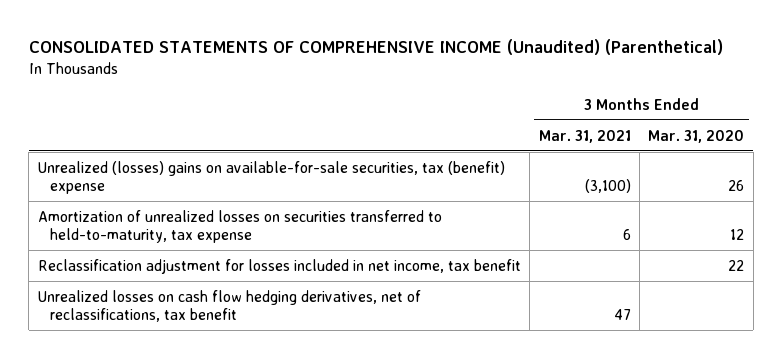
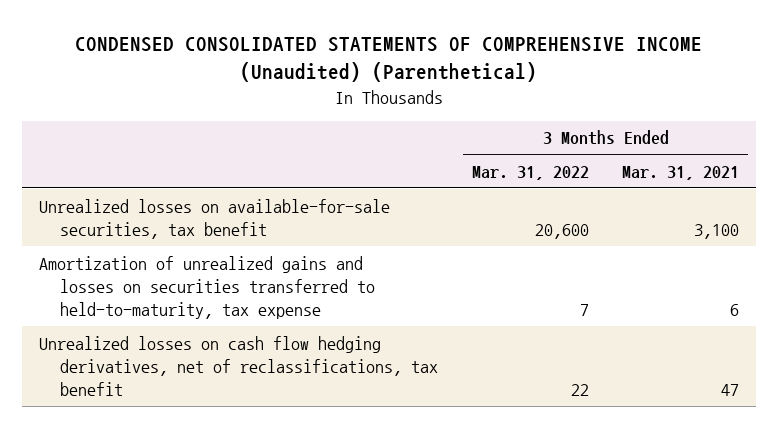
[28,38,723,55] CONSOLIDATED STATEMENTS OF COMPREHENSIVE INCOME (Unaudited) (Parenthetical) -> [74,37,702,83] CONDENSED CONSOLIDATED STATEMENTS OF COMPREHENSIVE INCOME (Unaudited) (Parenthetical)
[648,129,745,143] Mar. 31, 2020 -> none
none -> [471,165,589,180] Mar. 31, 2022
[37,258,521,274] Reclassification adjustment for losses included in net income, tax benefit -> none
[37,160,505,195] Unrealized (losses) gains on available-for-sale securities, tax (benefit) expense -> [38,198,390,239] Unrealized losses on available-for-sale securities, tax benefit
[584,179,631,194] (3,100) -> [694,223,740,239] 3,100
[37,209,442,244] Amortization of unrealized losses on securities transferred to held-to-maturity, tax expense -> [38,255,376,319] Amortization of unrealized gains and losses on securities transferred to held-to-maturity, tax expense

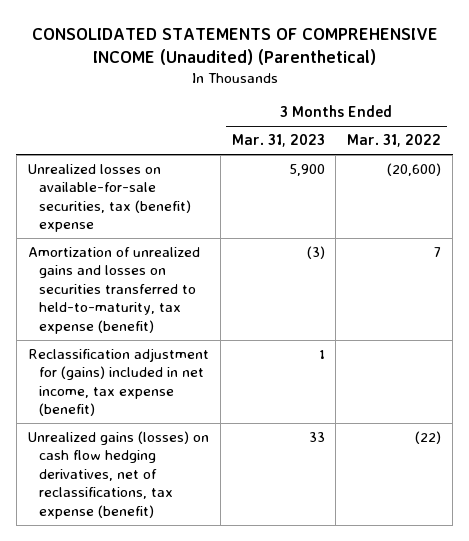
[74,37,702,83] CONDENSED CONSOLIDATED STATEMENTS OF COMPREHENSIVE INCOME (Unaudited) (Parenthetical) -> [31,27,438,65] CONSOLIDATED STATEMENTS OF COMPREHENSIVE INCOME (Unaudited) (Parenthetical)
[622,165,740,180] Mar. 31, 2021 -> none
none -> [231,134,325,148] Mar. 31, 2023
[38,198,390,239] Unrealized losses on available-for-sale securities, tax benefit -> [27,164,191,233] Unrealized losses on available-for-sale securities, tax (benefit) expense
[534,223,589,239] 20,600 -> [387,163,442,177] (20,600)
[38,255,376,319] Amortization of unrealized gains and losses on securities transferred to held-to-maturity, tax expense -> [27,247,200,334] Amortization of unrealized gains and losses on securities transferred to held-to-maturity, tax expense (benefit)
none -> [27,348,209,417] Reclassification adjustment for (gains) included in net income, tax expense (benefit)
[38,335,439,396] Unrealized losses on cash flow hedging derivatives, net of reclassifications, tax benefit -> [27,431,209,519] Unrealized gains (losses) on cash flow hedging derivatives, net of reclassifications, tax expense (benefit)
[570,383,589,396] 22 -> [415,431,442,445] (22)

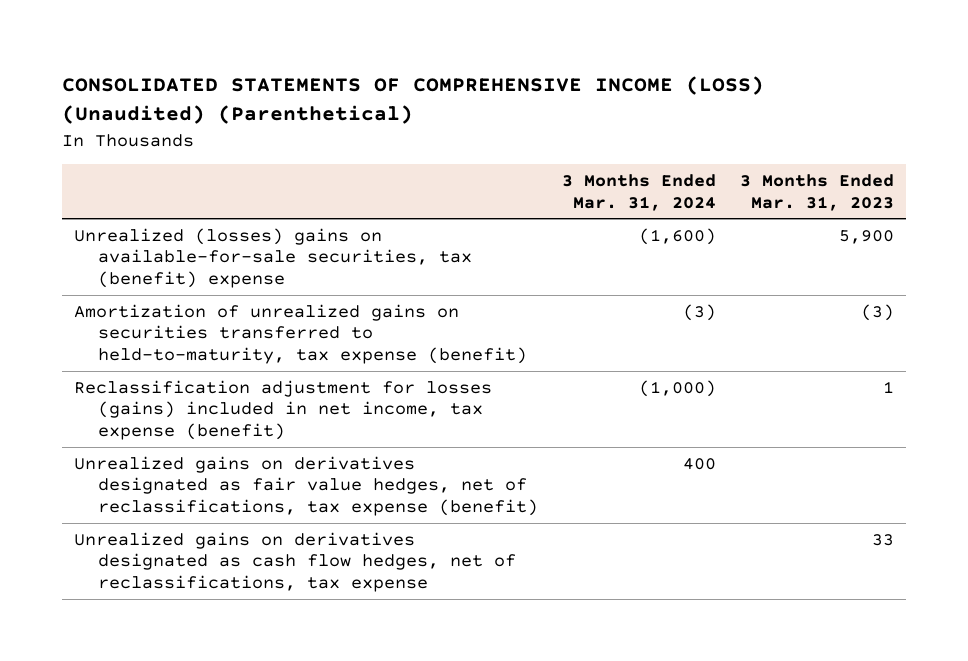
[31,27,438,65] CONSOLIDATED STATEMENTS OF COMPREHENSIVE INCOME (Unaudited) (Parenthetical) -> [62,76,765,125] CONSOLIDATED STATEMENTS OF COMPREHENSIVE INCOME (LOSS) (Unaudited) (Parenthetical)
[347,134,442,148] Mar. 31, 2022 -> none
none -> [561,173,716,211] 3 Months Ended Mar. 31, 2024
[27,164,191,233] Unrealized losses on available-for-sale securities, tax (benefit) expense -> [74,227,472,289] Unrealized (losses) gains on available-for-sale securities, tax (benefit) expense
[27,247,200,334] Amortization of unrealized gains and losses on securities transferred to held-to-maturity, tax expense (benefit) -> [74,303,527,365] Amortization of unrealized gains on securities transferred to held-to-maturity, tax expense (benefit)
[27,348,209,417] Reclassification adjustment for (gains) included in net income, tax expense (benefit) -> [74,379,493,441] Reclassification adjustment for losses (gains) included in net income, tax expense (benefit)
none -> [74,455,538,517] Unrealized gains on derivatives designated as fair value hedges, net of reclassifications, tax expense (benefit)
[27,431,209,519] Unrealized gains (losses) on cash flow hedging derivatives, net of reclassifications, tax expense (benefit) -> [74,531,516,593] Unrealized gains on derivatives designated as cash flow hedges, net of reclassifications, tax expense

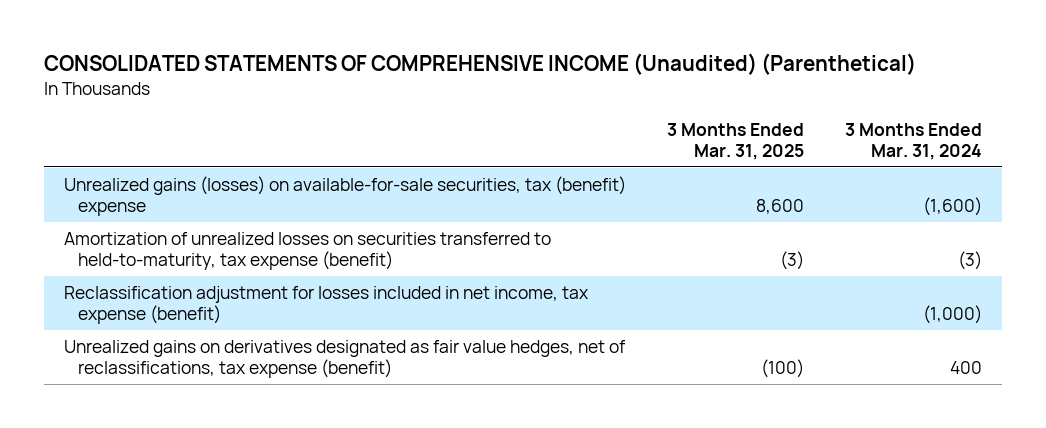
[62,76,765,125] CONSOLIDATED STATEMENTS OF COMPREHENSIVE INCOME (LOSS) (Unaudited) (Parenthetical) -> [43,53,916,76] CONSOLIDATED STATEMENTS OF COMPREHENSIVE INCOME (Unaudited) (Parenthetical)
[740,173,895,211] 3 Months Ended Mar. 31, 2023 -> none
none -> [667,122,805,160] 3 Months Ended Mar. 31, 2025
[74,227,472,289] Unrealized (losses) gains on available-for-sale securities, tax (benefit) expense -> [64,175,627,216] Unrealized gains (losses) on available-for-sale securities, tax (benefit) expense
[74,303,527,365] Amortization of unrealized gains on securities transferred to held-to-maturity, tax expense (benefit) -> [64,231,552,270] Amortization of unrealized losses on securities transferred to held-to-maturity, tax expense (benefit)
[74,379,493,441] Reclassification adjustment for losses (gains) included in net income, tax expense (benefit) -> [64,285,590,324] Reclassification adjustment for losses included in net income, tax expense (benefit)
[74,531,516,593] Unrealized gains on derivatives designated as cash flow hedges, net of reclassifications, tax expense -> none

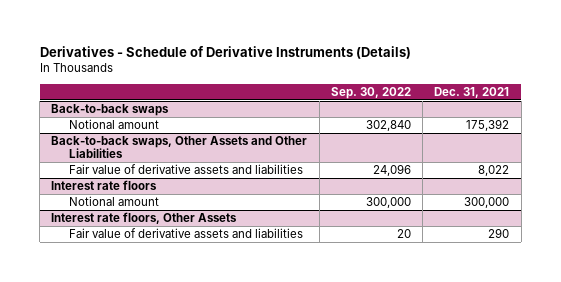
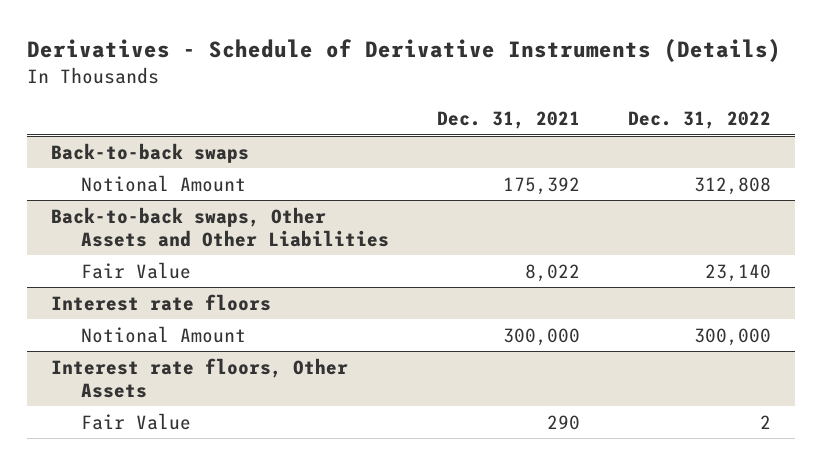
[330,86,411,99] Sep. 30, 2022 -> none
none -> [627,111,771,130] Dec. 31, 2022
[68,119,159,130] Notional amount -> [81,174,247,192] Notional Amount
[68,164,303,175] Fair value of derivative assets and liabilities -> [81,261,192,279] Fair Value
[68,196,159,207] Notional amount -> [81,325,247,343] Notional Amount
[68,228,303,239] Fair value of derivative assets and liabilities -> [81,412,192,430] Fair Value

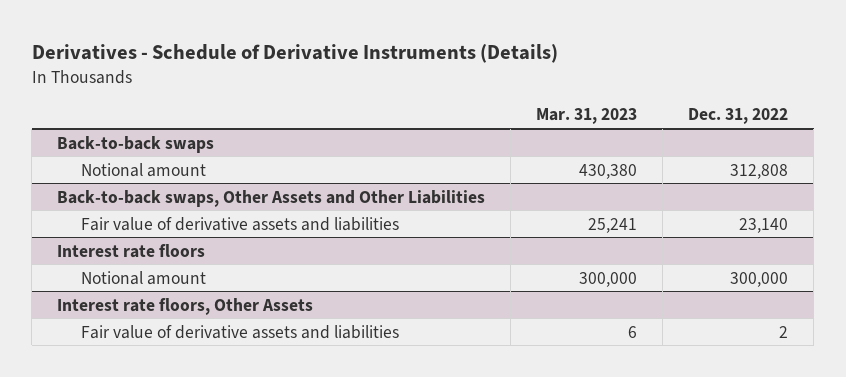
[436,111,580,130] Dec. 31, 2021 -> none
none -> [536,108,638,125] Mar. 31, 2023
[81,174,247,192] Notional Amount -> [81,162,207,177] Notional amount
[81,261,192,279] Fair Value -> [81,216,400,231] Fair value of derivative assets and liabilities
[81,325,247,343] Notional Amount -> [81,270,207,285] Notional amount
[81,412,192,430] Fair Value -> [81,324,400,339] Fair value of derivative assets and liabilities

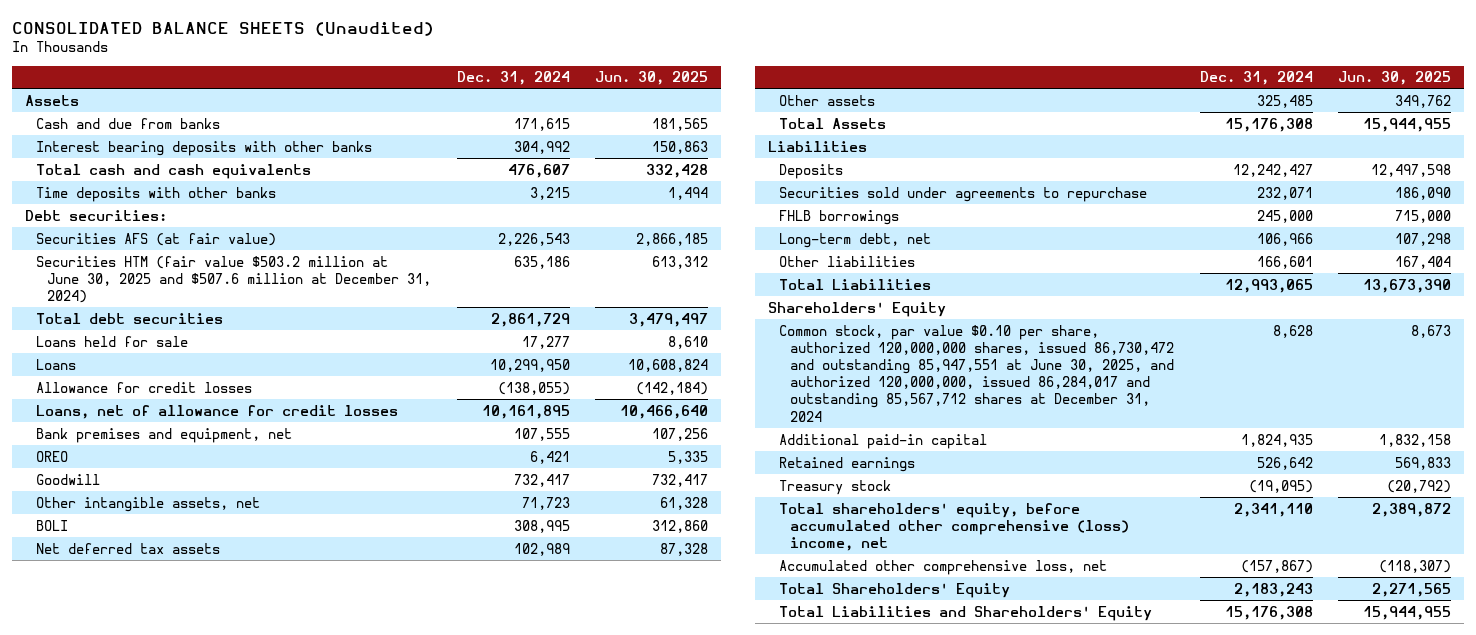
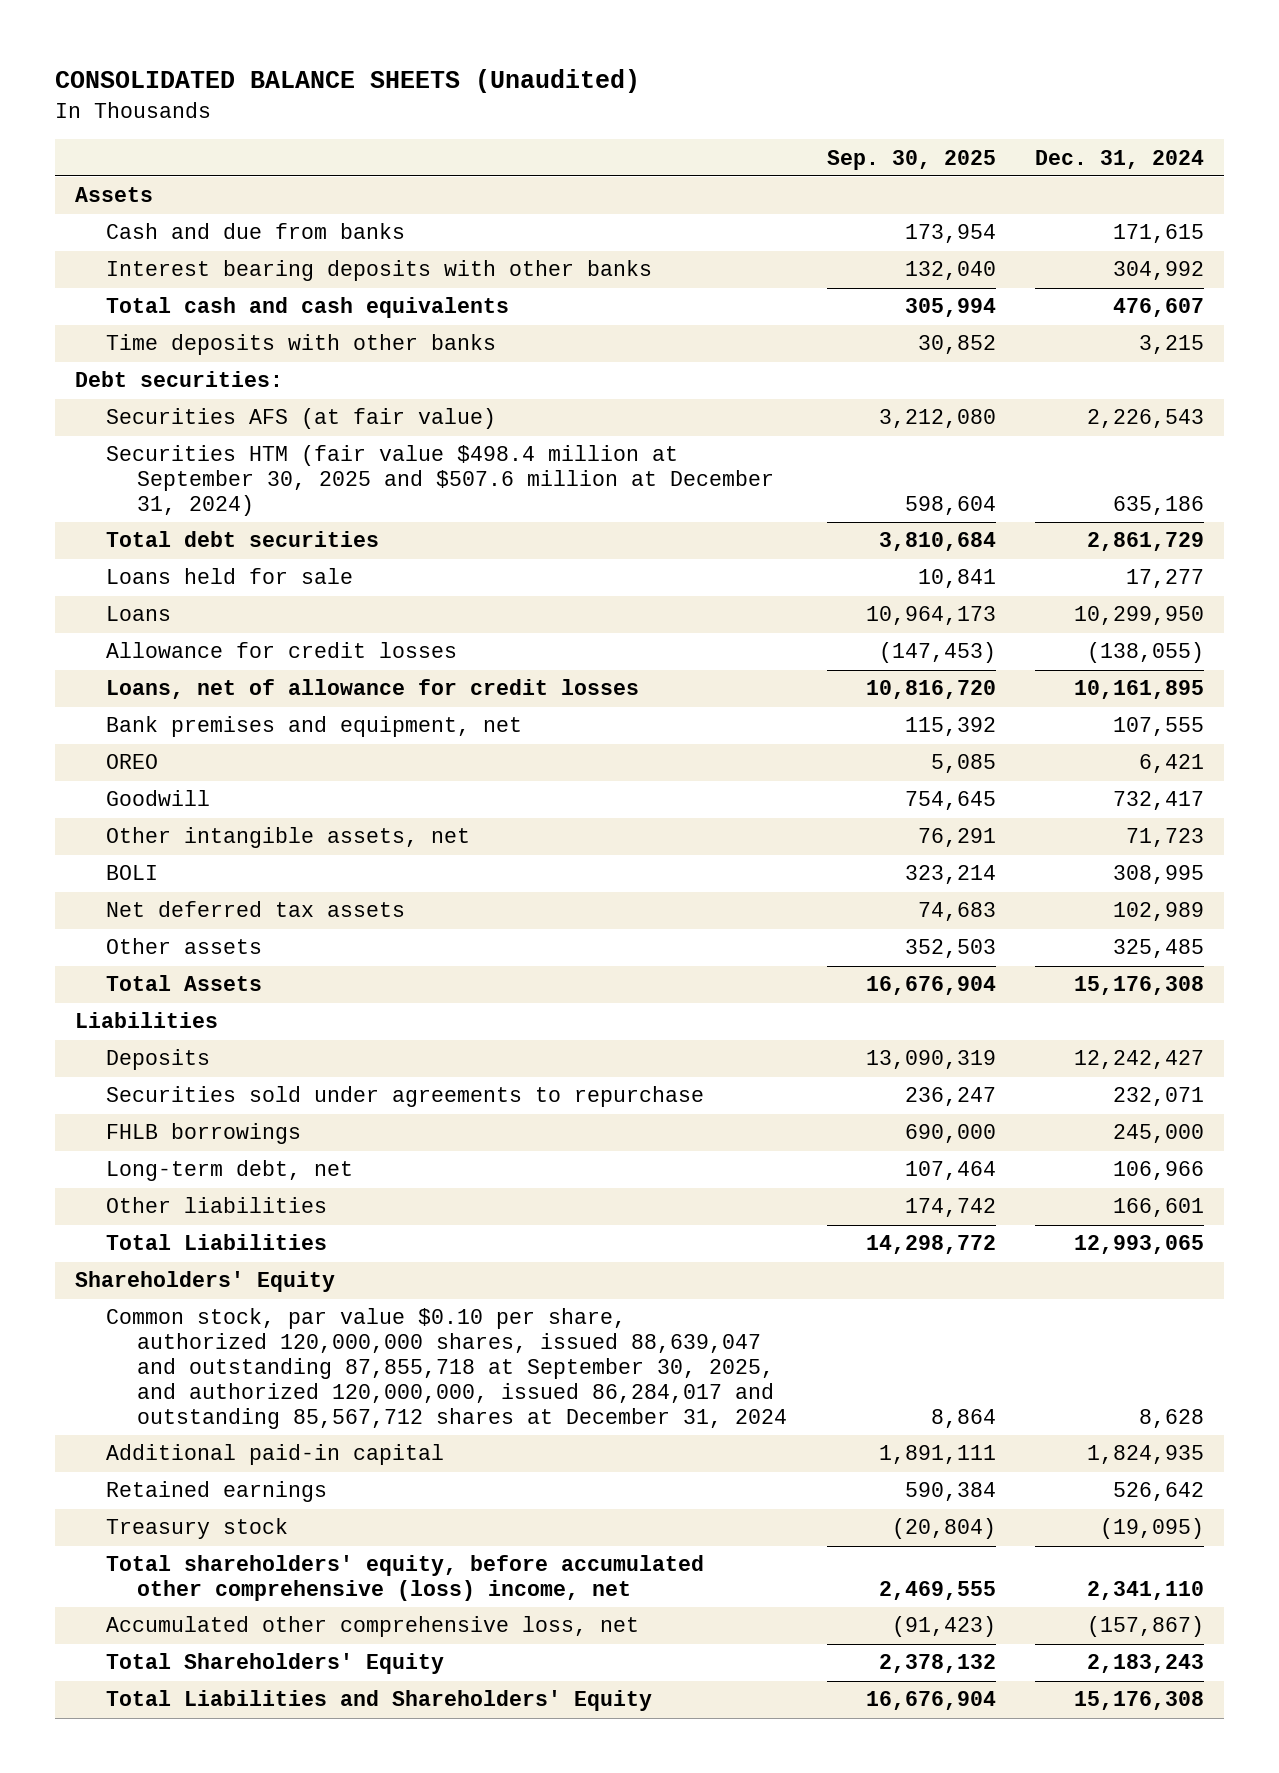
[595,71,709,86] Jun. 30, 2025 -> none
none -> [826,149,996,170] Sep. 30, 2025
[36,255,432,304] Securities HTM (fair value $503.2 million at June 30, 2025 and $507.6 million at December 31, 2024) -> [105,445,775,517] Securities HTM (fair value $498.4 million at September 30, 2025 and $507.6 million at December 31, 2024)
[779,324,1175,422] Common stock, par value $0.10 per share, authorized 120,000,000 shares, issued 86,730,472 and outstanding 85,947,551 at June 30, 2025, and authorized 120,000,000, issued 86,284,017 and outstanding 85,567,712 shares at December 31, 2024 -> [105,1308,788,1430] Common stock, par value $0.10 per share, authorized 120,000,000 shares, issued 88,639,047 and outstanding 87,855,718 at September 30, 2025, and authorized 120,000,000, issued 86,284,017 and outstanding 85,567,712 shares at December 31, 2024

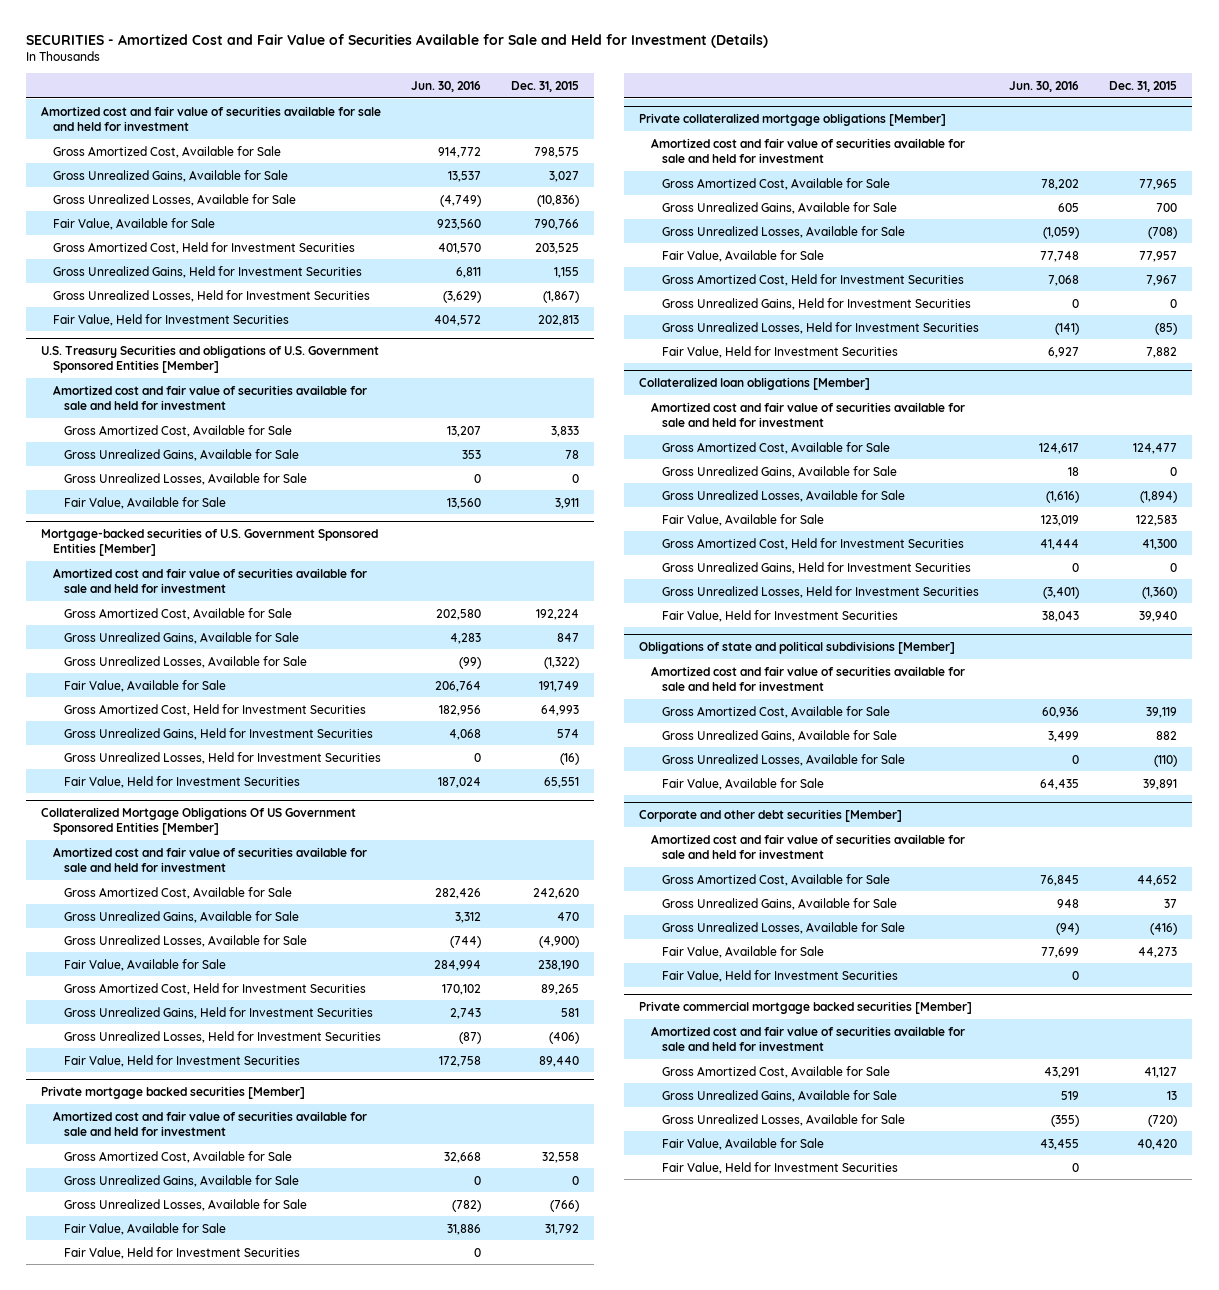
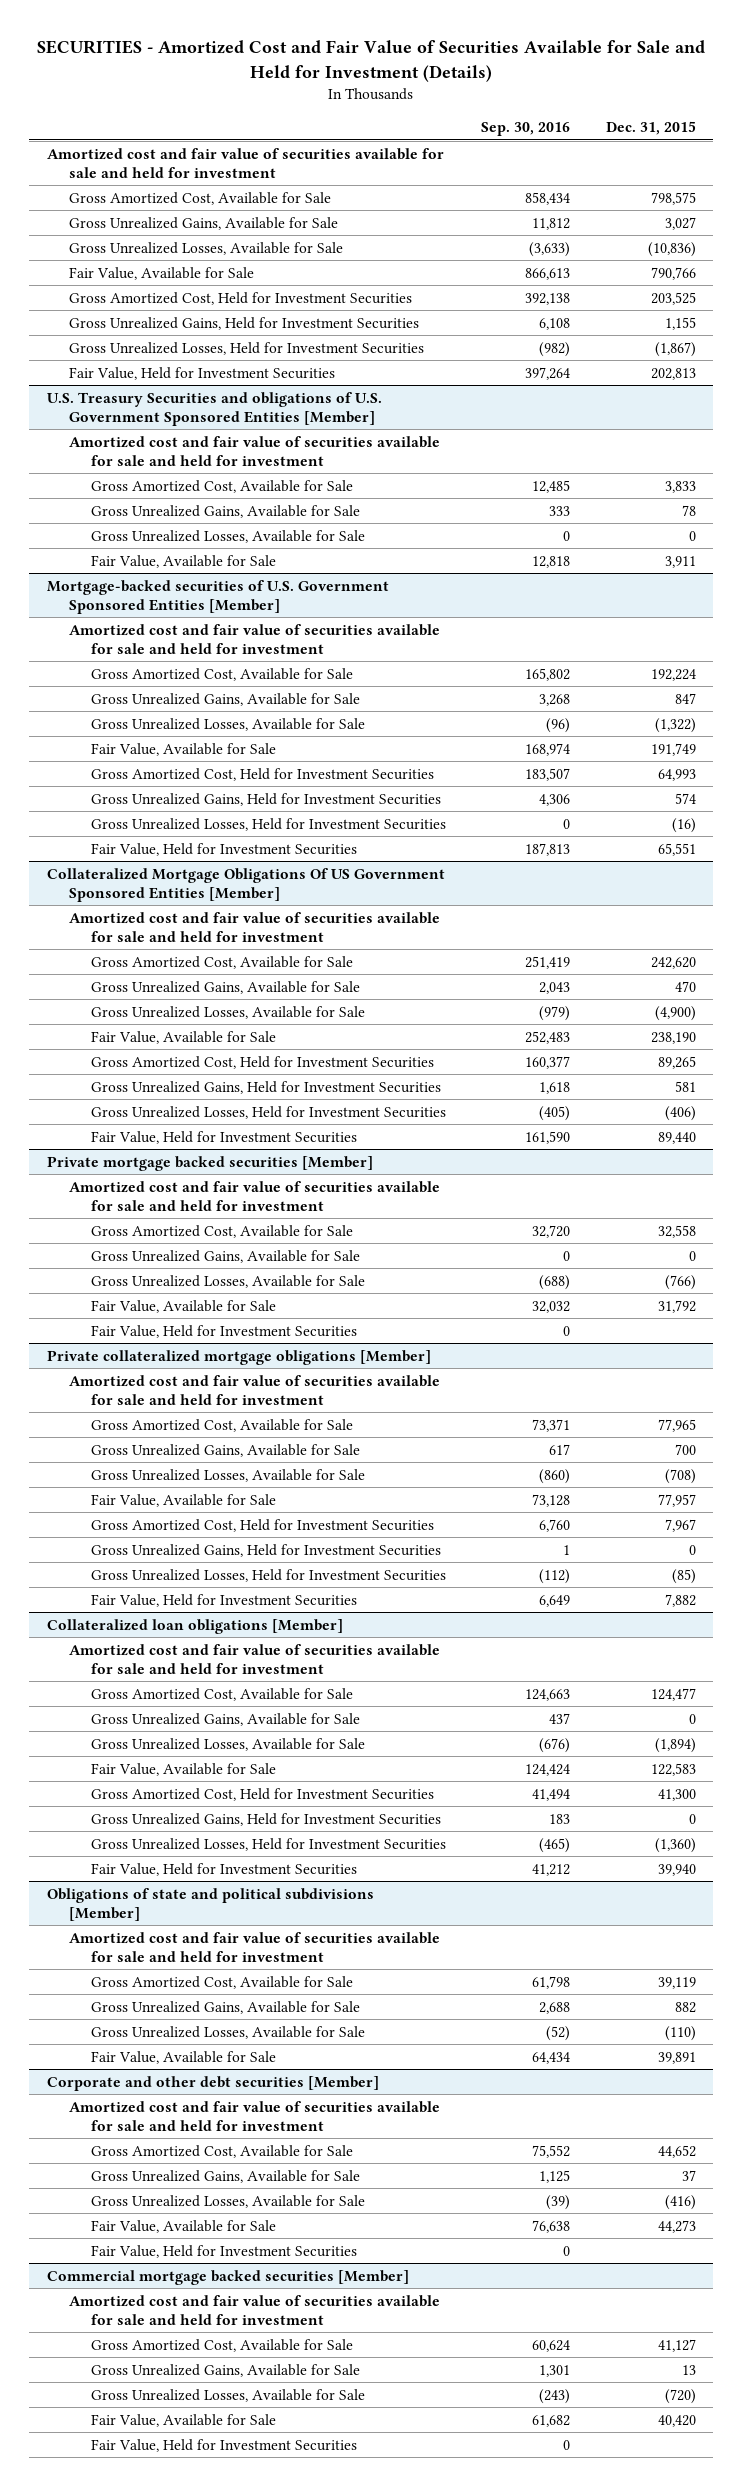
[411,80,482,92] Jun. 30, 2016 -> none
none -> [481,122,571,137] Sep. 30, 2016
[639,1001,973,1015] Private commercial mortgage backed securities [Member] -> [46,2269,409,2285] Commercial mortgage backed securities [Member]

